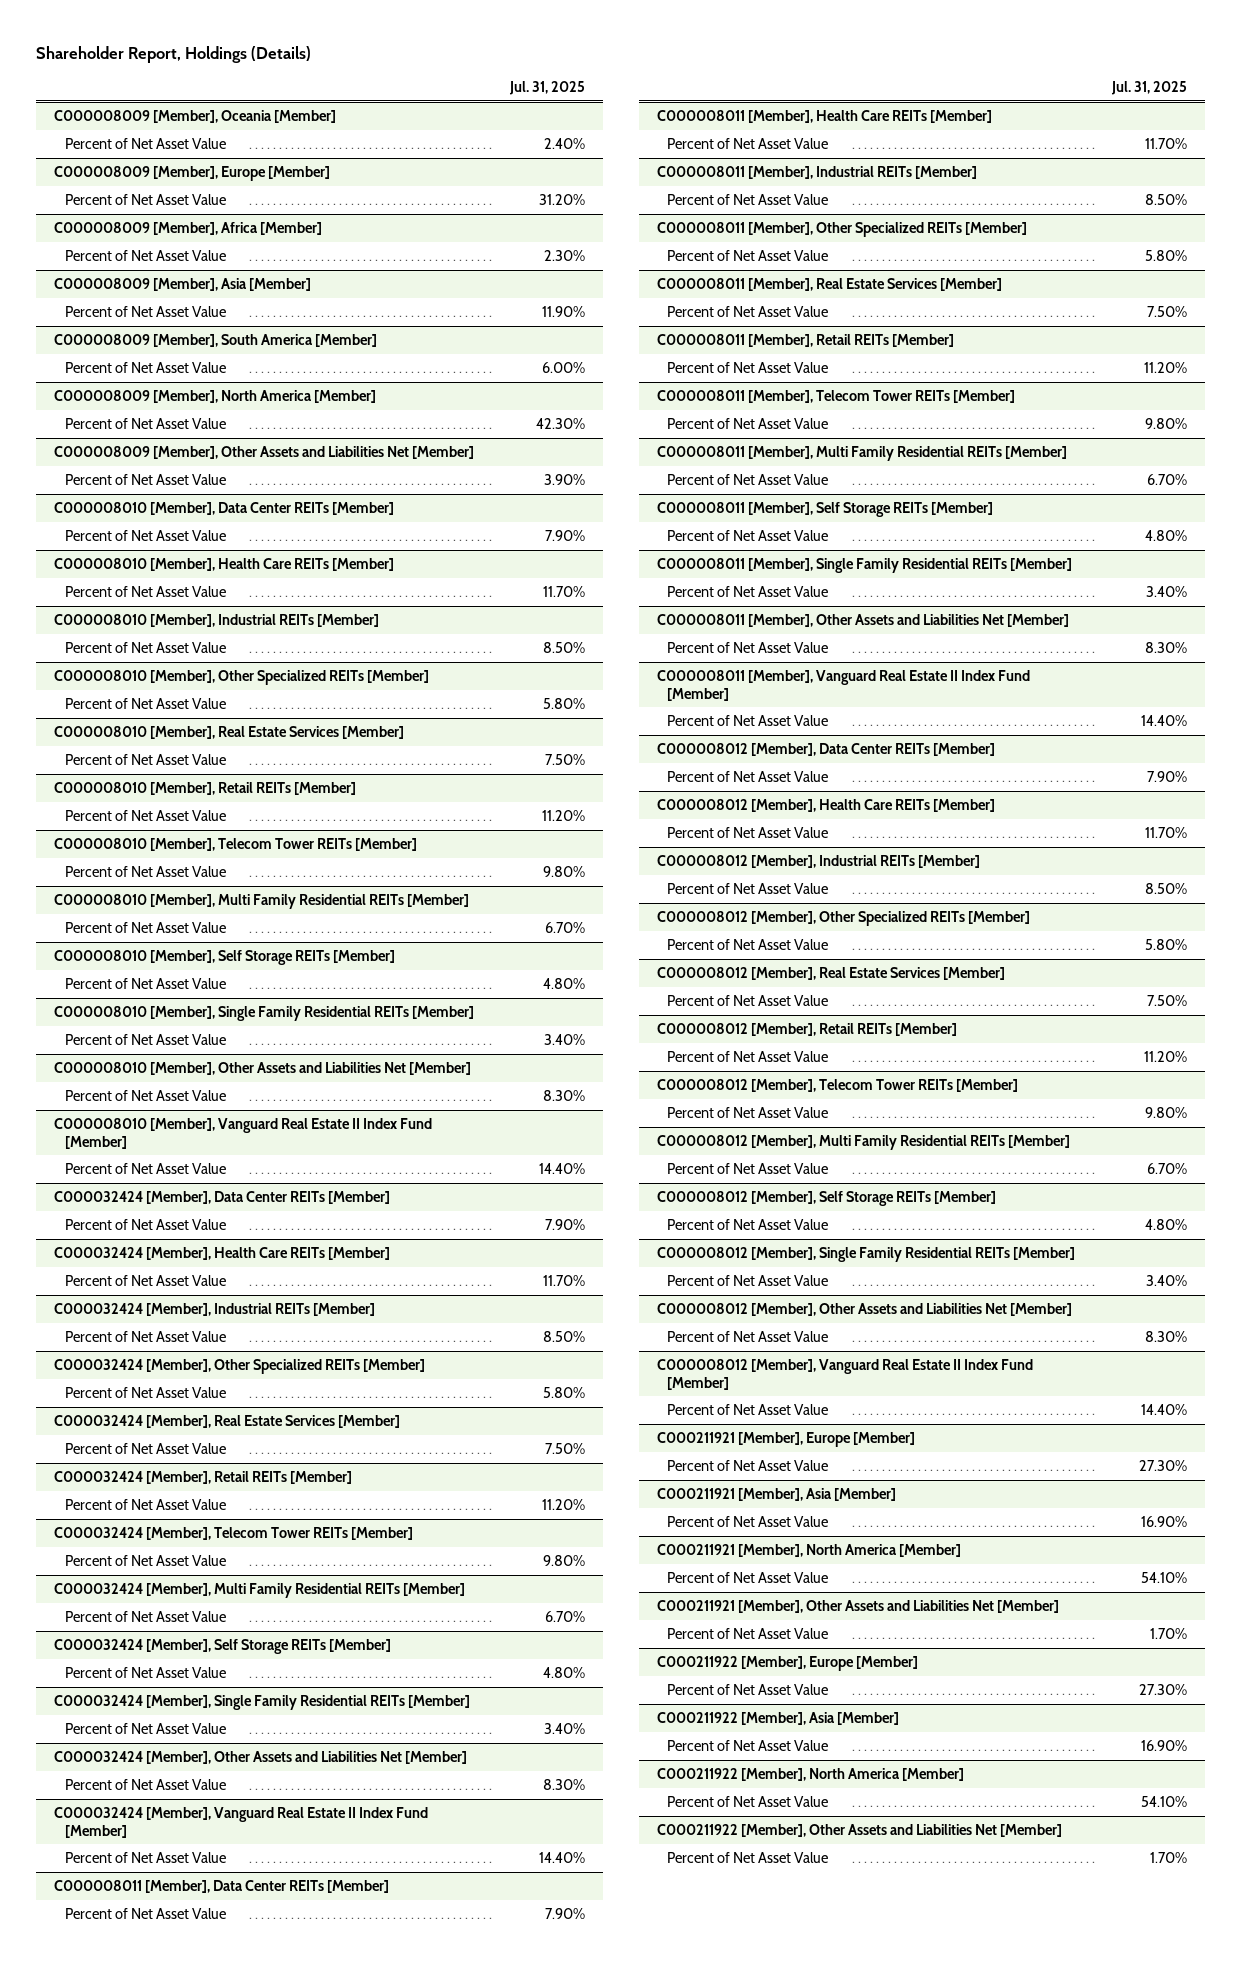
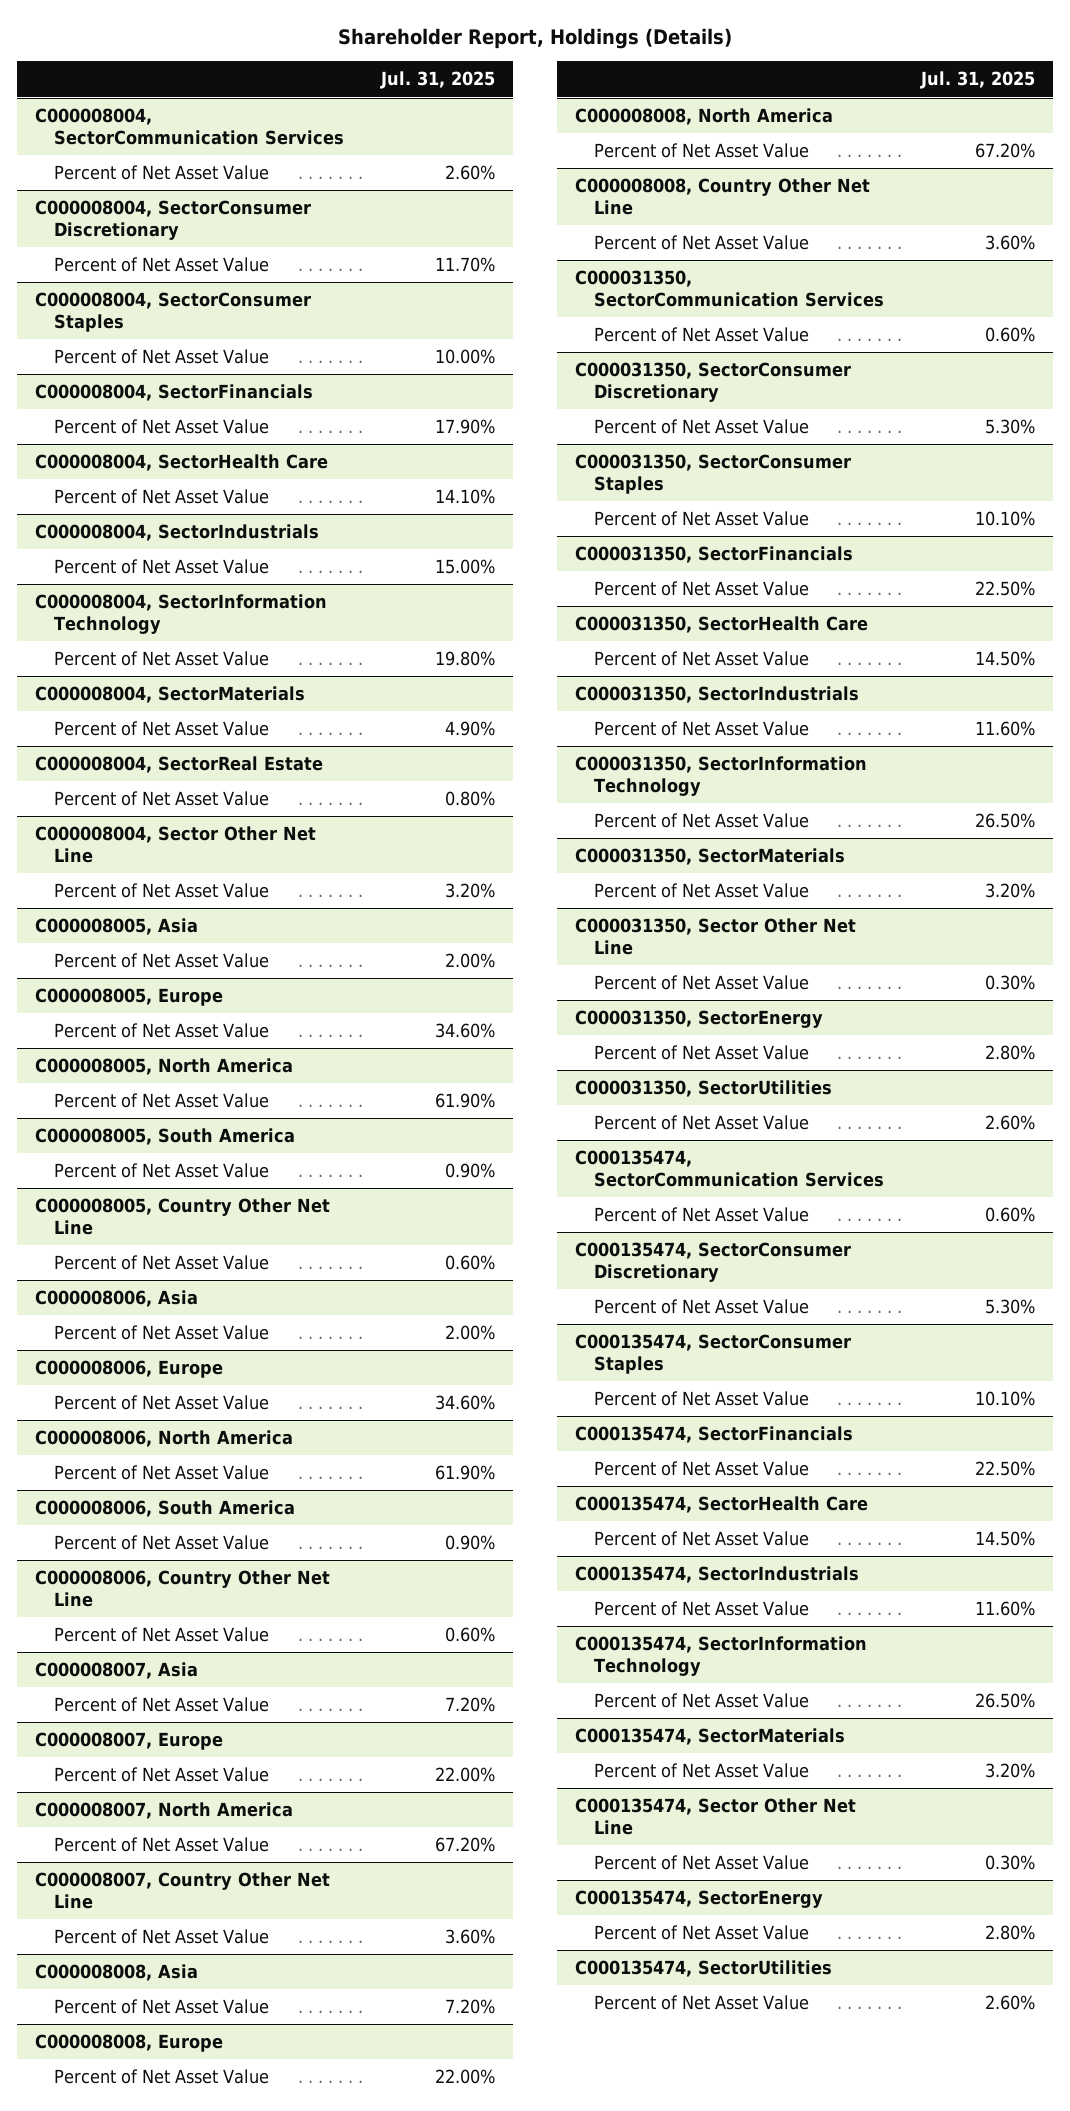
[54,109,337,123] C000008009 [Member], Oceania [Member] -> none
[54,165,331,181] C000008009 [Member], Europe [Member] -> none
[64,193,226,205] Percent of Net Asset Value -> none
[54,221,323,235] C000008009 [Member], Africa [Member] -> none
[64,249,226,261] Percent of Net Asset Value -> none
[54,277,312,291] C000008009 [Member], Asia [Member] -> none
[64,305,226,317] Percent of Net Asset Value -> none
[54,333,378,347] C000008009 [Member], South America [Member] -> none
[64,361,226,373] Percent of Net Asset Value -> none
[54,389,377,403] C000008009 [Member], North America [Member] -> none
[64,417,226,429] Percent of Net Asset Value -> none
[54,445,475,459] C000008009 [Member], Other Assets and Liabilities Net [Member] -> none
[64,473,226,485] Percent of Net Asset Value -> none
[54,501,395,515] C000008010 [Member], Data Center REITs [Member] -> none
[64,529,226,541] Percent of Net Asset Value -> none
[54,557,395,571] C000008010 [Member], Health Care REITs [Member] -> none
[64,585,226,597] Percent of Net Asset Value -> none
[54,613,380,627] C000008010 [Member], Industrial REITs [Member] -> none
[64,641,226,653] Percent of Net Asset Value -> none
[54,669,430,685] C000008010 [Member], Other Specialized REITs [Member] -> none
[64,697,226,709] Percent of Net Asset Value -> none
[54,725,405,739] C000008010 [Member], Real Estate Services [Member] -> none
[64,753,226,765] Percent of Net Asset Value -> none
[54,781,357,795] C000008010 [Member], Retail REITs [Member] -> none
[64,809,226,821] Percent of Net Asset Value -> none
[54,837,418,851] C000008010 [Member], Telecom Tower REITs [Member] -> none
[64,865,226,877] Percent of Net Asset Value -> none
[54,893,470,909] C000008010 [Member], Multi Family Residential REITs [Member] -> none
[64,921,226,933] Percent of Net Asset Value -> none
[54,949,396,965] C000008010 [Member], Self Storage REITs [Member] -> none
[64,977,226,989] Percent of Net Asset Value -> none
[54,1005,475,1021] C000008010 [Member], Single Family Residential REITs [Member] -> none
[64,1033,226,1045] Percent of Net Asset Value -> none
[54,1061,472,1075] C000008010 [Member], Other Assets and Liabilities Net [Member] -> none
[64,1089,226,1101] Percent of Net Asset Value -> none
[54,1117,433,1149] C000008010 [Member], Vanguard Real Estate II Index Fund [Member] -> none
[64,1162,226,1174] Percent of Net Asset Value -> none
[54,1190,391,1204] C000032424 [Member], Data Center REITs [Member] -> none
[64,1218,226,1230] Percent of Net Asset Value -> none
[54,1246,391,1260] C000032424 [Member], Health Care REITs [Member] -> none
[64,1274,226,1286] Percent of Net Asset Value -> none
[54,1302,376,1316] C000032424 [Member], Industrial REITs [Member] -> none
[64,1330,226,1342] Percent of Net Asset Value -> none
[54,1358,426,1374] C000032424 [Member], Other Specialized REITs [Member] -> none
[64,1386,226,1398] Percent of Net Asset Value -> none
[54,1414,401,1428] C000032424 [Member], Real Estate Services [Member] -> none
[64,1442,226,1454] Percent of Net Asset Value -> none
[54,1470,353,1484] C000032424 [Member], Retail REITs [Member] -> none
[64,1498,226,1510] Percent of Net Asset Value -> none
[54,1526,414,1540] C000032424 [Member], Telecom Tower REITs [Member] -> none
[64,1554,226,1566] Percent of Net Asset Value -> none
[54,1582,466,1598] C000032424 [Member], Multi Family Residential REITs [Member] -> none
[64,1610,226,1622] Percent of Net Asset Value -> none
[54,1638,392,1654] C000032424 [Member], Self Storage REITs [Member] -> none
[64,1666,226,1678] Percent of Net Asset Value -> none
[54,1694,471,1710] C000032424 [Member], Single Family Residential REITs [Member] -> none
[64,1722,226,1734] Percent of Net Asset Value -> none
[54,1750,468,1764] C000032424 [Member], Other Assets and Liabilities Net [Member] -> none
[64,1778,226,1790] Percent of Net Asset Value -> none
[54,1806,429,1838] C000032424 [Member], Vanguard Real Estate II Index Fund [Member] -> none
[64,1851,226,1863] Percent of Net Asset Value -> none
[54,1879,390,1893] C000008011 [Member], Data Center REITs [Member] -> none
[64,1907,226,1919] Percent of Net Asset Value -> none
[656,109,992,123] C000008011 [Member], Health Care REITs [Member] -> none
[667,137,829,149] Percent of Net Asset Value -> none
[656,165,977,179] C000008011 [Member], Industrial REITs [Member] -> none
[667,193,829,205] Percent of Net Asset Value -> none
[656,221,1027,237] C000008011 [Member], Other Specialized REITs [Member] -> none
[667,249,829,261] Percent of Net Asset Value -> none
[656,277,1002,291] C000008011 [Member], Real Estate Services [Member] -> none
[667,305,829,317] Percent of Net Asset Value -> none
[656,333,954,347] C000008011 [Member], Retail REITs [Member] -> none
[667,361,829,373] Percent of Net Asset Value -> none
[656,389,1015,403] C000008011 [Member], Telecom Tower REITs [Member] -> none
[667,417,829,429] Percent of Net Asset Value -> none
[656,445,1067,461] C000008011 [Member], Multi Family Residential REITs [Member] -> none
[667,473,829,485] Percent of Net Asset Value -> none
[656,501,993,517] C000008011 [Member], Self Storage REITs [Member] -> none
[667,529,829,541] Percent of Net Asset Value -> none
[656,557,1072,573] C000008011 [Member], Single Family Residential REITs [Member] -> none
[667,585,829,597] Percent of Net Asset Value -> none
[656,613,1069,627] C000008011 [Member], Other Assets and Liabilities Net [Member] -> none
[667,641,829,653] Percent of Net Asset Value -> none
[656,669,1030,701] C000008011 [Member], Vanguard Real Estate II Index Fund [Member] -> none
[667,714,829,726] Percent of Net Asset Value -> none
[656,742,995,756] C000008012 [Member], Data Center REITs [Member] -> none
[667,770,829,782] Percent of Net Asset Value -> none
[656,798,995,812] C000008012 [Member], Health Care REITs [Member] -> none
none -> [34,108,345,145] C000008004, SectorCommunication Services
[543,137,585,149] 2.40% -> [444,165,495,181] 2.60%
none -> [34,200,311,240] C000008004, SectorConsumer Discretionary
[656,854,980,868] C000008012 [Member], Industrial REITs [Member] -> none
[656,910,1030,926] C000008012 [Member], Other Specialized REITs [Member] -> none
[656,966,1005,980] C000008012 [Member], Real Estate Services [Member] -> none
[656,1022,957,1036] C000008012 [Member], Retail REITs [Member] -> none
[656,1078,1018,1092] C000008012 [Member], Telecom Tower REITs [Member] -> none
[656,1134,1070,1150] C000008012 [Member], Multi Family Residential REITs [Member] -> none
[656,1190,996,1206] C000008012 [Member], Self Storage REITs [Member] -> none
[656,1246,1075,1262] C000008012 [Member], Single Family Residential REITs [Member] -> none
[656,1302,1072,1316] C000008012 [Member], Other Assets and Liabilities Net [Member] -> none
[656,1358,1033,1390] C000008012 [Member], Vanguard Real Estate II Index Fund [Member] -> none
[656,1431,915,1447] C000211921 [Member], Europe [Member] -> none
[656,1487,896,1501] C000211921 [Member], Asia [Member] -> none
[656,1543,961,1557] C000211921 [Member], North America [Member] -> none
[656,1599,1059,1613] C000211921 [Member], Other Assets and Liabilities Net [Member] -> none
[656,1655,918,1671] C000211922 [Member], Europe [Member] -> none
[656,1711,899,1725] C000211922 [Member], Asia [Member] -> none
[656,1767,964,1781] C000211922 [Member], North America [Member] -> none
[656,1823,1062,1837] C000211922 [Member], Other Assets and Liabilities Net [Member] -> none
none -> [34,292,311,332] C000008004, SectorConsumer Staples
[1145,882,1188,894] 8.50% -> [434,349,495,365] 10.00%
none -> [34,384,313,402] C000008004, SectorFinancials
[1145,938,1188,950] 5.80% -> [434,419,495,435] 17.90%
none -> [34,454,328,472] C000008004, SectorHealth Care
[1147,994,1188,1006] 7.50% -> [434,489,495,505] 14.10%
none -> [34,524,319,542] C000008004, SectorIndustrials
[1144,1050,1188,1062] 11.20% -> [434,559,495,575] 15.00%
none -> [34,594,327,634] C000008004, SectorInformation Technology
[1145,1106,1188,1118] 9.80% -> [434,651,495,667] 19.80%
none -> [34,686,305,704] C000008004, SectorMaterials
[1147,1162,1188,1174] 6.70% -> [444,721,495,737] 4.90%
none -> [34,756,323,774] C000008004, SectorReal Estate
[1145,1218,1188,1230] 4.80% -> [444,791,495,807] 0.80%
none -> [34,826,316,863] C000008004, Sector Other Net Line
[1146,1274,1188,1286] 3.40% -> [444,883,495,899] 3.20%
none -> [34,918,198,936] C000008005, Asia
[1145,1330,1188,1342] 8.30% -> [444,953,495,969] 2.00%
none -> [34,988,223,1007] C000008005, Europe
[1141,1403,1188,1415] 14.40% -> [434,1023,495,1039] 34.60%
none -> [34,1058,293,1076] C000008005, North America
[1139,1459,1188,1471] 27.30% -> [434,1093,495,1109] 61.90%
none -> [34,1128,295,1146] C000008005, South America
[1141,1515,1188,1527] 16.90% -> [444,1163,495,1179] 0.90%
none -> [34,1198,330,1235] C000008005, Country Other Net Line
[1141,1571,1188,1583] 54.10% -> [444,1255,495,1271] 0.60%
none -> [34,1290,198,1308] C000008006, Asia
[1150,1627,1188,1639] 1.70% -> [444,1325,495,1341] 2.00%
none -> [34,1360,223,1379] C000008006, Europe
[1139,1683,1188,1695] 27.30% -> [434,1395,495,1411] 34.60%
none -> [34,1430,293,1448] C000008006, North America
[1141,1739,1188,1751] 16.90% -> [434,1465,495,1481] 61.90%
none -> [34,1500,295,1518] C000008006, South America
[1141,1795,1188,1807] 54.10% -> [444,1535,495,1551] 0.90%
none -> [34,1570,330,1607] C000008006, Country Other Net Line
[1150,1851,1188,1863] 1.70% -> [444,1627,495,1643] 0.60%
none -> [34,1662,198,1680] C000008007, Asia
none -> [54,1697,270,1713] Percent of Net Asset Value
none -> [34,1732,223,1751] C000008007, Europe
none -> [54,1767,270,1783] Percent of Net Asset Value
none -> [34,1802,293,1820] C000008007, North America
none -> [54,1837,270,1853] Percent of Net Asset Value
none -> [34,1872,330,1909] C000008007, Country Other Net Line
none -> [54,1929,270,1945] Percent of Net Asset Value
none -> [34,1964,198,1982] C000008008, Asia
none -> [54,1999,270,2015] Percent of Net Asset Value
none -> [34,2034,223,2053] C000008008, Europe
none -> [54,2069,270,2085] Percent of Net Asset Value
none -> [574,108,833,126] C000008008, North America
none -> [594,143,810,159] Percent of Net Asset Value
none -> [574,178,870,215] C000008008, Country Other Net Line
none -> [594,235,810,251] Percent of Net Asset Value
none -> [574,270,885,307] C000031350, SectorCommunication Services
none -> [594,327,810,343] Percent of Net Asset Value
none -> [574,362,851,402] C000031350, SectorConsumer Discretionary
none -> [594,419,810,435] Percent of Net Asset Value
none -> [574,454,851,494] C000031350, SectorConsumer Staples
none -> [594,511,810,527] Percent of Net Asset Value
none -> [574,546,853,564] C000031350, SectorFinancials
none -> [594,581,810,597] Percent of Net Asset Value
none -> [574,616,868,634] C000031350, SectorHealth Care
none -> [594,651,810,667] Percent of Net Asset Value
none -> [574,686,859,704] C000031350, SectorIndustrials
none -> [594,721,810,737] Percent of Net Asset Value
none -> [574,756,867,796] C000031350, SectorInformation Technology
none -> [594,813,810,829] Percent of Net Asset Value
none -> [574,848,845,866] C000031350, SectorMaterials
none -> [594,883,810,899] Percent of Net Asset Value
none -> [574,918,856,955] C000031350, Sector Other Net Line
none -> [594,975,810,991] Percent of Net Asset Value
none -> [574,1010,823,1029] C000031350, SectorEnergy
none -> [594,1045,810,1061] Percent of Net Asset Value
none -> [574,1080,832,1098] C000031350, SectorUtilities
none -> [594,1115,810,1131] Percent of Net Asset Value
none -> [574,1150,885,1187] C000135474, SectorCommunication Services
none -> [594,1207,810,1223] Percent of Net Asset Value
none -> [574,1242,851,1282] C000135474, SectorConsumer Discretionary
none -> [594,1299,810,1315] Percent of Net Asset Value
none -> [574,1334,851,1374] C000135474, SectorConsumer Staples
none -> [594,1391,810,1407] Percent of Net Asset Value
none -> [574,1426,853,1444] C000135474, SectorFinancials
none -> [594,1461,810,1477] Percent of Net Asset Value
none -> [574,1496,868,1514] C000135474, SectorHealth Care
none -> [594,1531,810,1547] Percent of Net Asset Value
none -> [574,1566,859,1584] C000135474, SectorIndustrials
none -> [594,1601,810,1617] Percent of Net Asset Value
none -> [574,1636,867,1676] C000135474, SectorInformation Technology
none -> [594,1693,810,1709] Percent of Net Asset Value
none -> [574,1728,845,1746] C000135474, SectorMaterials
none -> [594,1763,810,1779] Percent of Net Asset Value
none -> [574,1798,856,1835] C000135474, Sector Other Net Line
none -> [594,1855,810,1871] Percent of Net Asset Value
none -> [574,1890,823,1909] C000135474, SectorEnergy
none -> [594,1925,810,1941] Percent of Net Asset Value
none -> [574,1960,832,1978] C000135474, SectorUtilities
none -> [594,1995,810,2011] Percent of Net Asset Value

